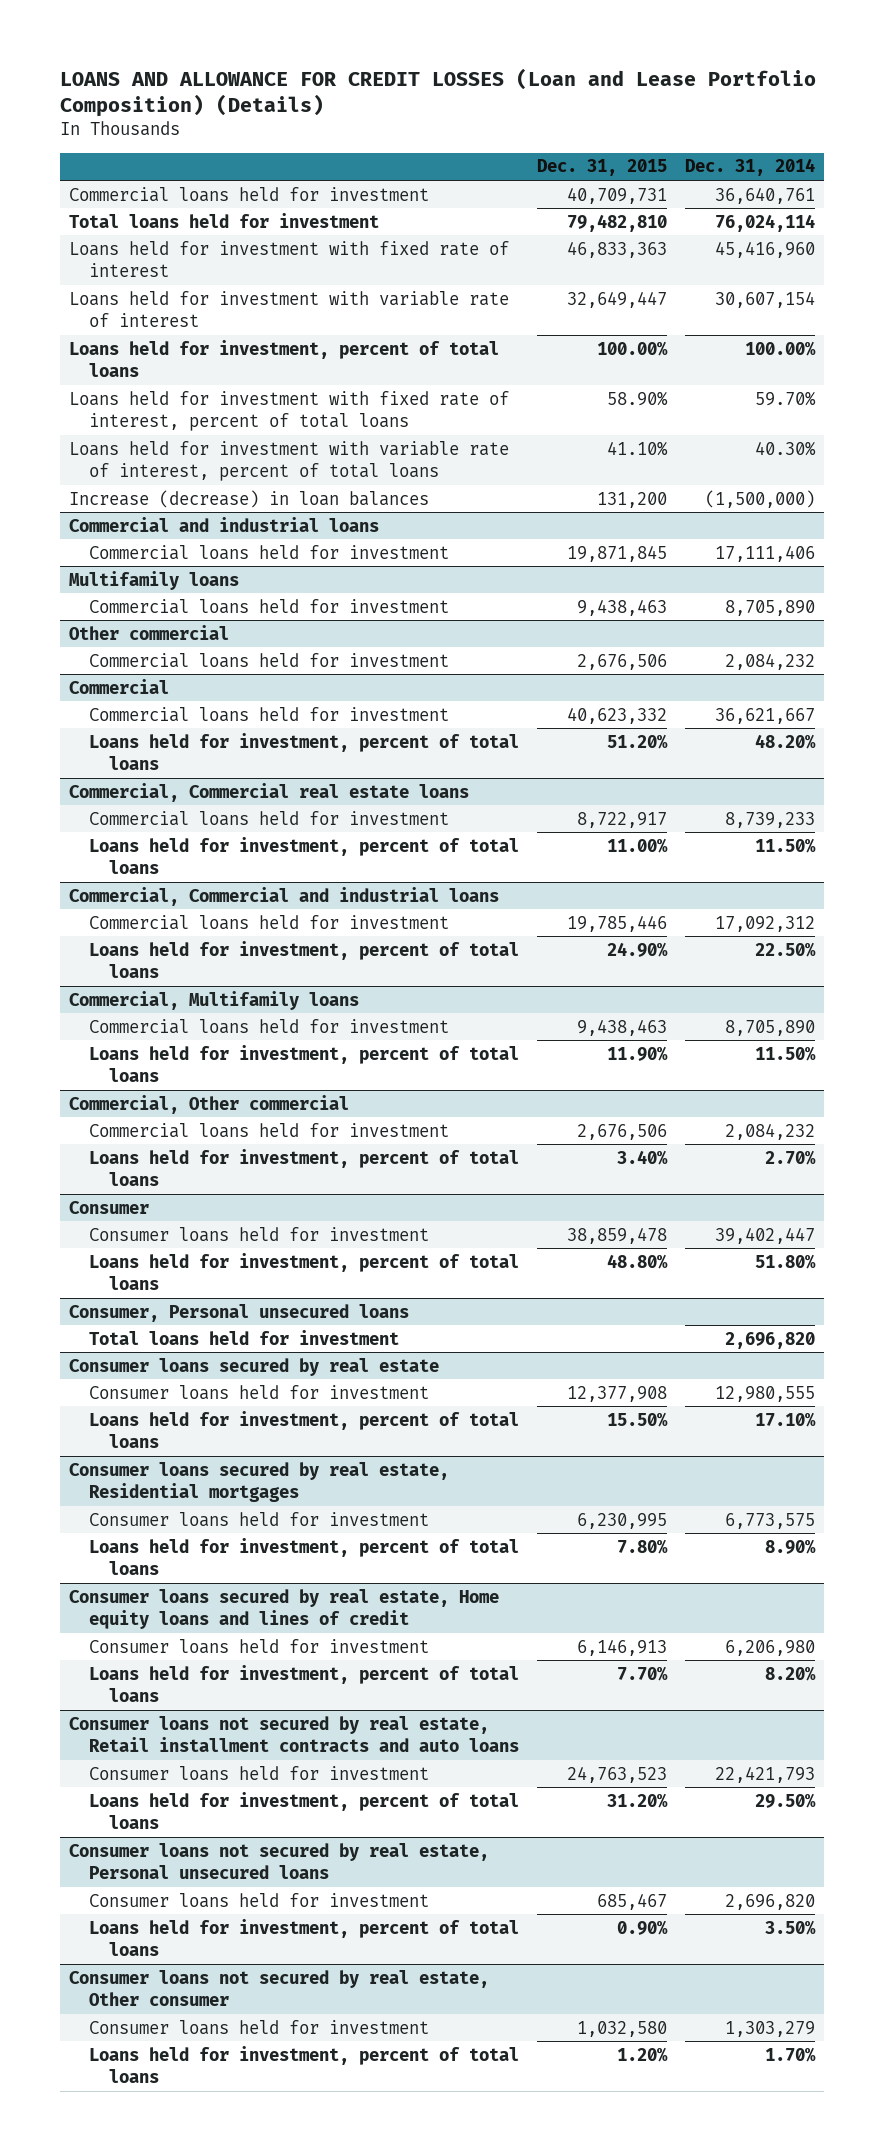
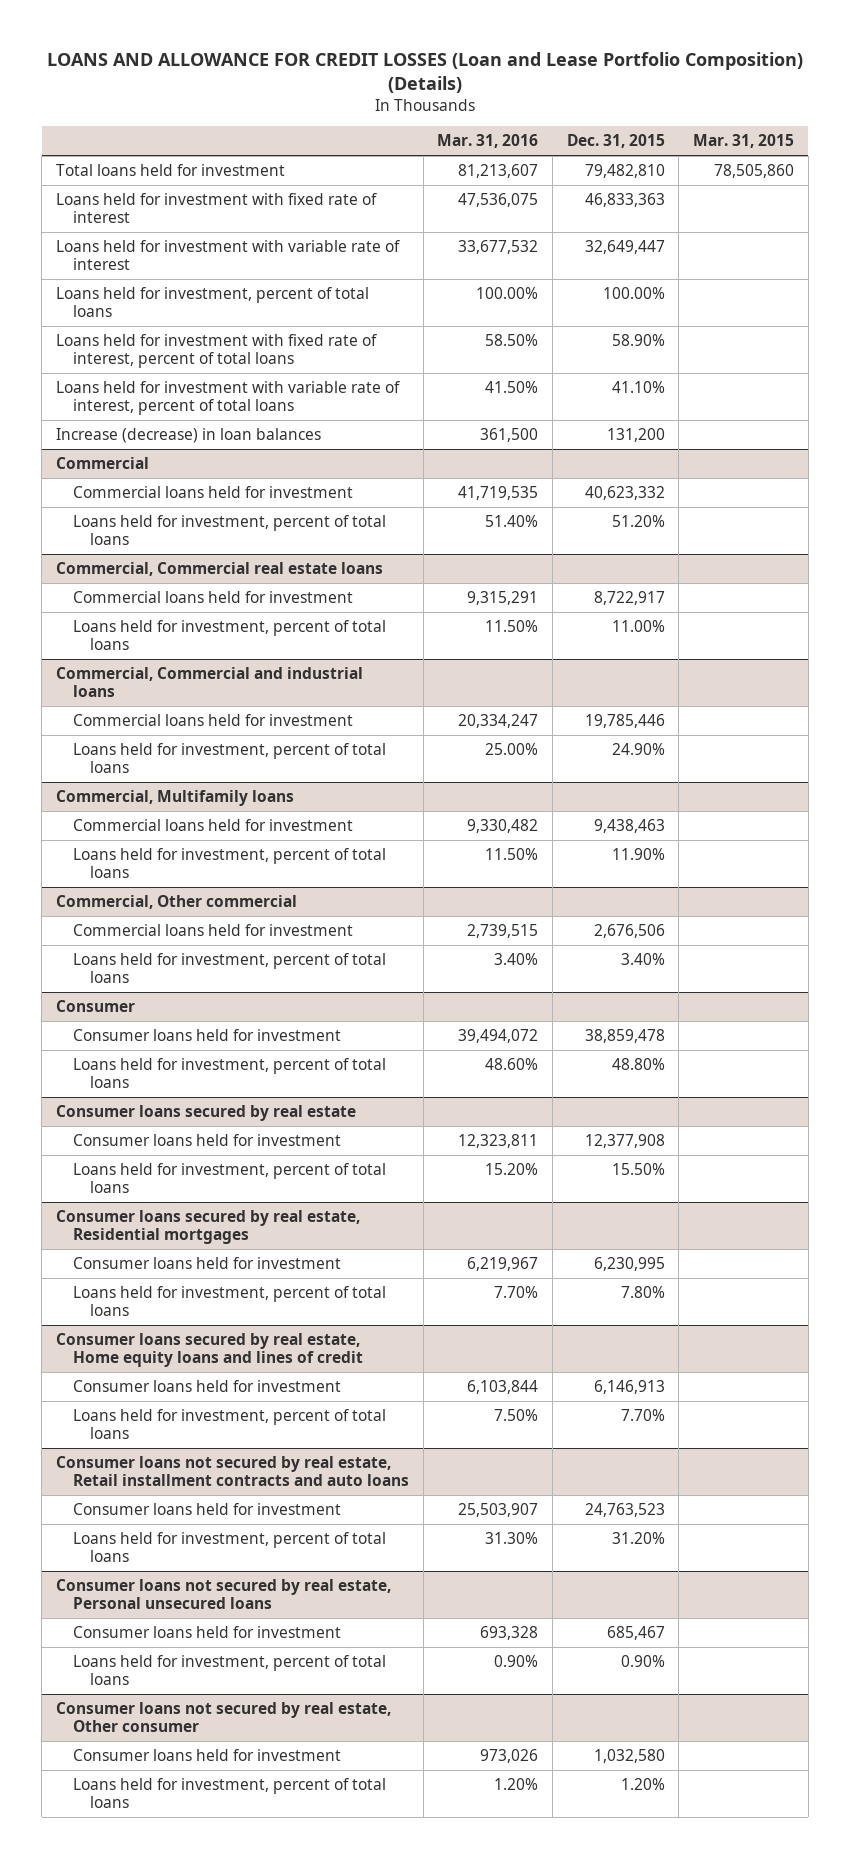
[684,158,815,177] Dec. 31, 2014 -> none
none -> [437,134,539,149] Mar. 31, 2016
none -> [692,134,794,149] Mar. 31, 2015
[68,186,429,202] Commercial loans held for investment -> none
[68,516,379,532] Commercial and industrial loans -> none
[88,544,449,560] Commercial loans held for investment -> none
[68,570,239,590] Multifamily loans -> none
[88,598,449,614] Commercial loans held for investment -> none
[68,624,229,640] Other commercial -> none
[88,652,449,668] Commercial loans held for investment -> none
[68,1303,409,1322] Consumer, Personal unsecured loans -> none
[88,1329,399,1345] Total loans held for investment -> none

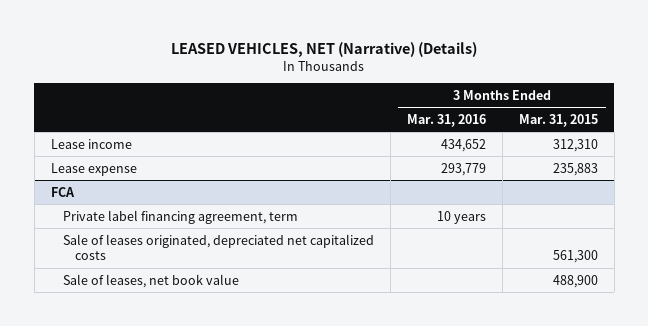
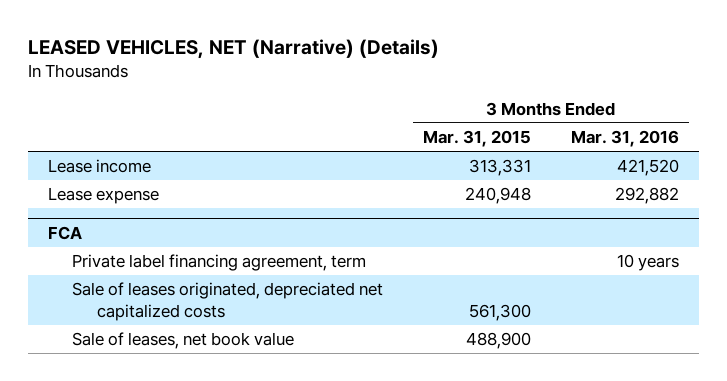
[440,138,486,152] 434,652 -> [616,159,679,177] 421,520
[552,138,598,152] 312,310 -> [469,159,532,177] 313,331
[440,162,486,176] 293,779 -> [614,187,679,205] 292,882
[552,162,598,176] 235,883 -> [465,187,532,205] 240,948

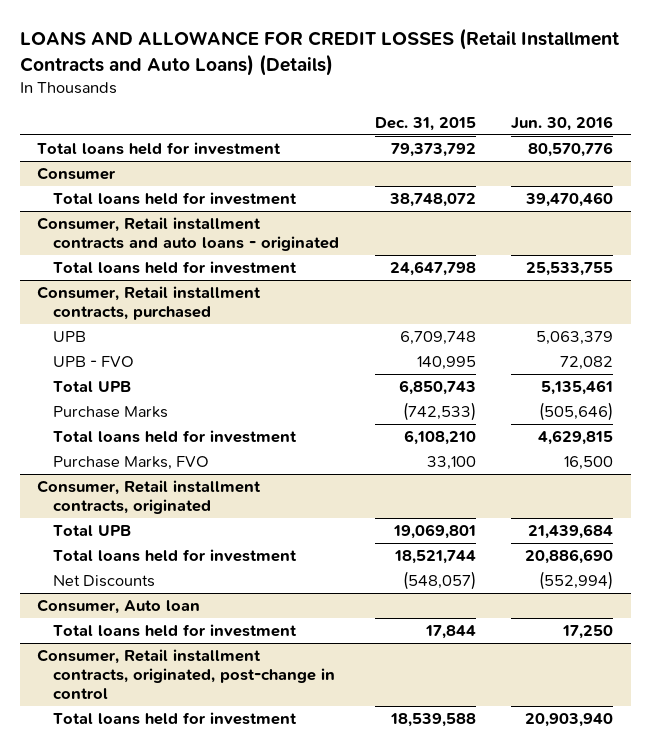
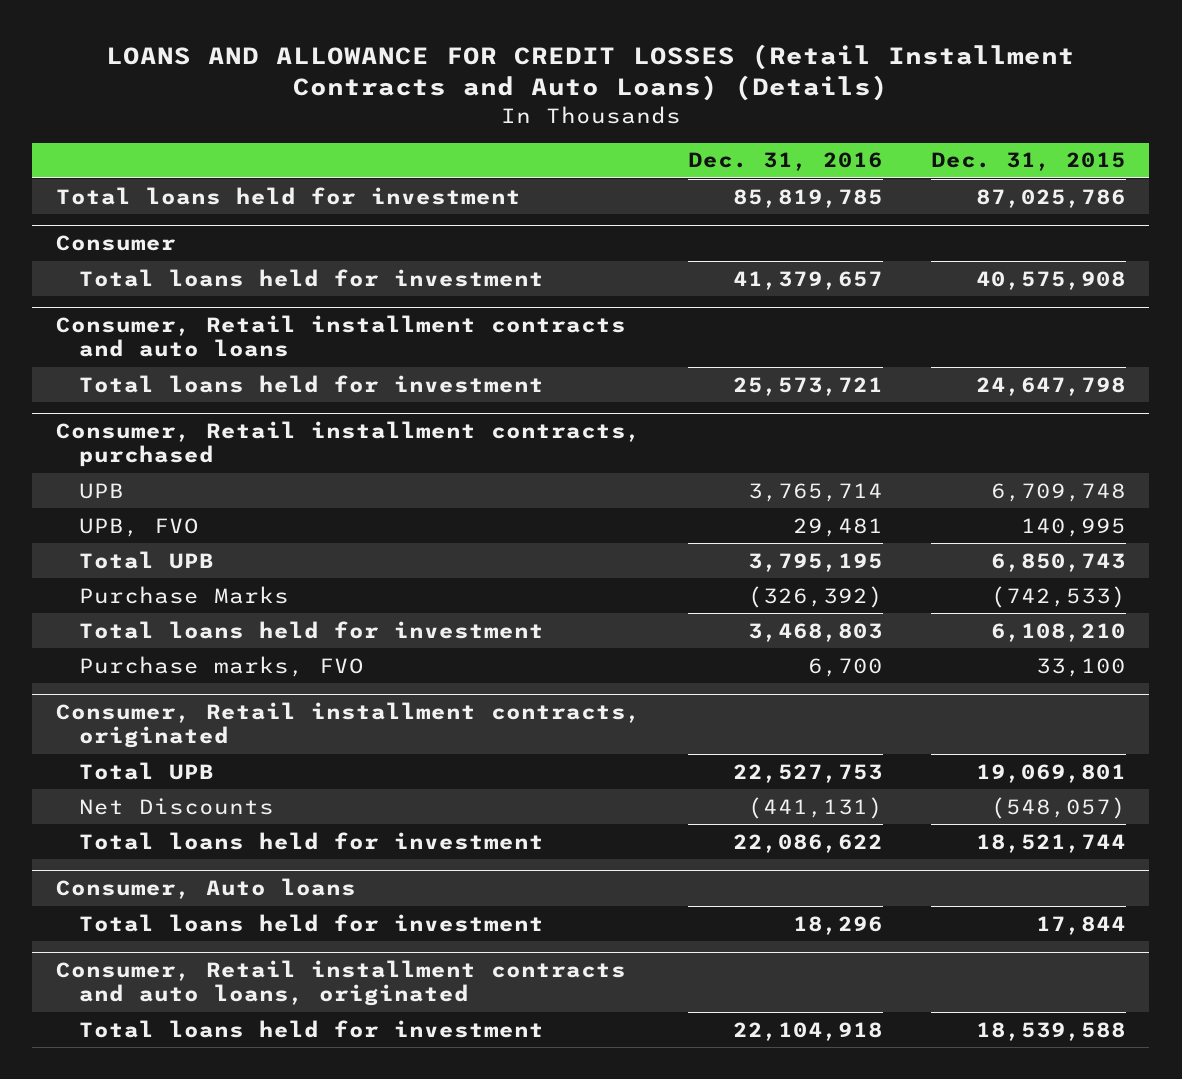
[511,115,614,131] Jun. 30, 2016 -> none
none -> [688,152,884,172] Dec. 31, 2016
[390,142,476,157] 79,373,792 -> [975,188,1126,208] 87,025,786
[388,192,476,207] 38,748,072 -> [975,270,1126,290] 40,575,908
[37,216,340,252] Consumer, Retail installment contracts and auto loans - originated -> [56,315,627,358] Consumer, Retail installment contracts and auto loans
[53,355,135,367] UPB - FVO -> [79,517,200,537] UPB, FVO
[53,455,210,470] Purchase Marks, FVO -> [79,655,365,677] Purchase marks, FVO
[53,548,298,562] Total loans held for investment -> [79,831,545,850] Total loans held for investment
[37,598,201,614] Consumer, Auto loan -> [56,878,357,900] Consumer, Auto loans
[37,648,336,700] Consumer, Retail installment contracts, originated, post-change in control -> none
none -> [56,960,627,1007] Consumer, Retail installment contracts and auto loans, originated

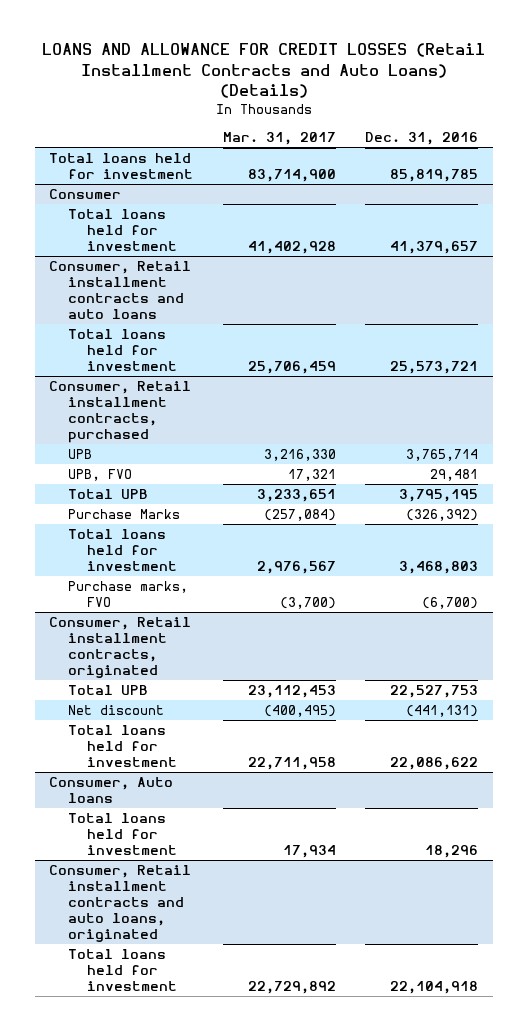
[930,152,1126,172] Dec. 31, 2015 -> none
none -> [222,132,336,146] Mar. 31, 2017
[808,657,884,677] 6,700 -> [422,597,479,610] (6,700)
[79,797,275,815] Net Discounts -> [68,704,165,715] Net discount

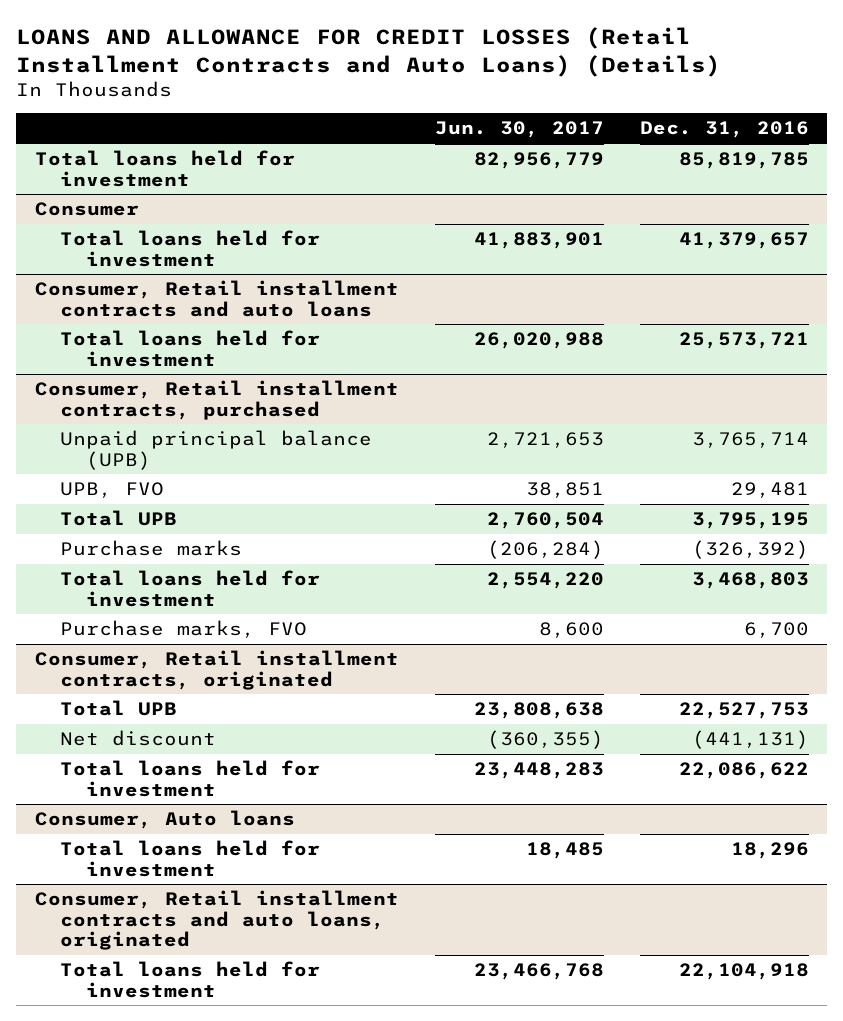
[222,132,336,146] Mar. 31, 2017 -> none
none -> [434,121,604,139] Jun. 30, 2017
[68,448,93,459] UPB -> [60,430,373,470] Unpaid principal balance (UPB)
[68,508,181,519] Purchase Marks -> [60,540,243,557] Purchase marks
[422,597,479,610] (6,700) -> [743,622,809,639] 6,700

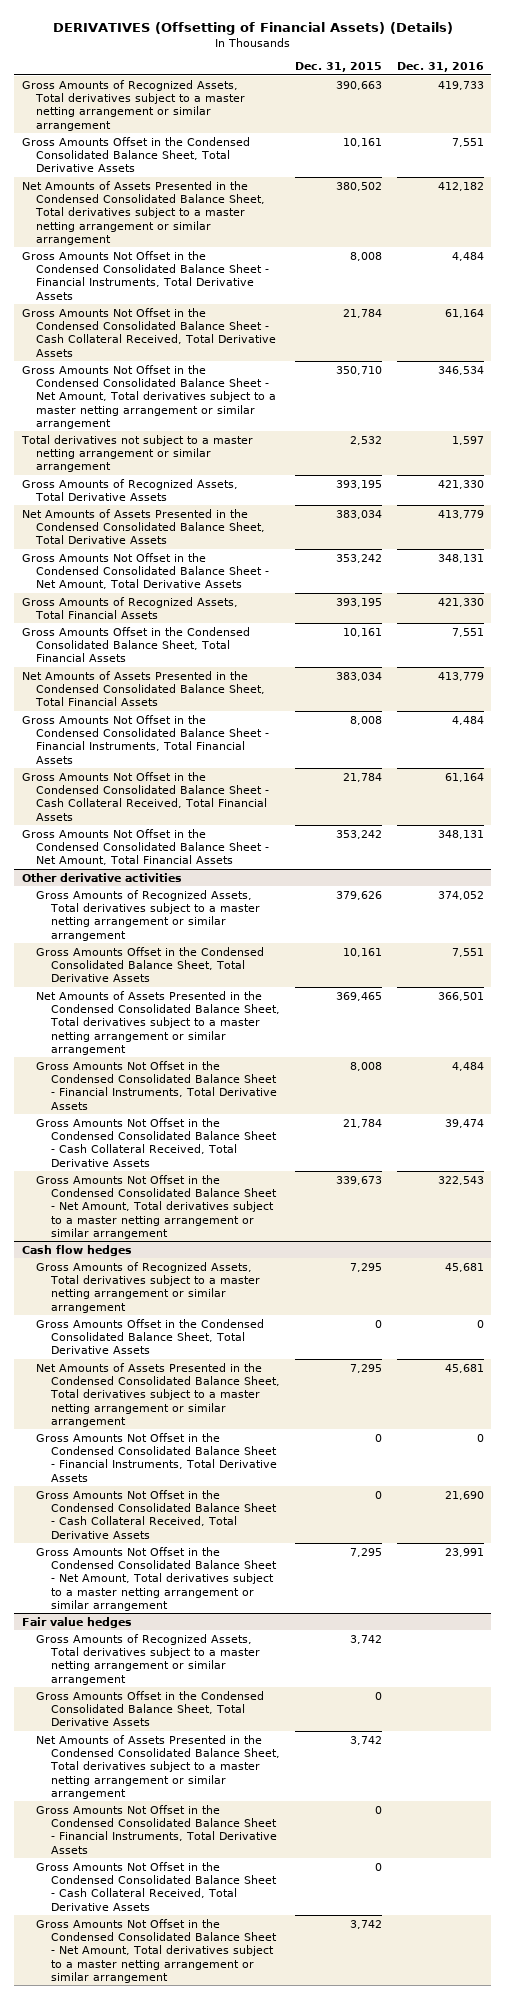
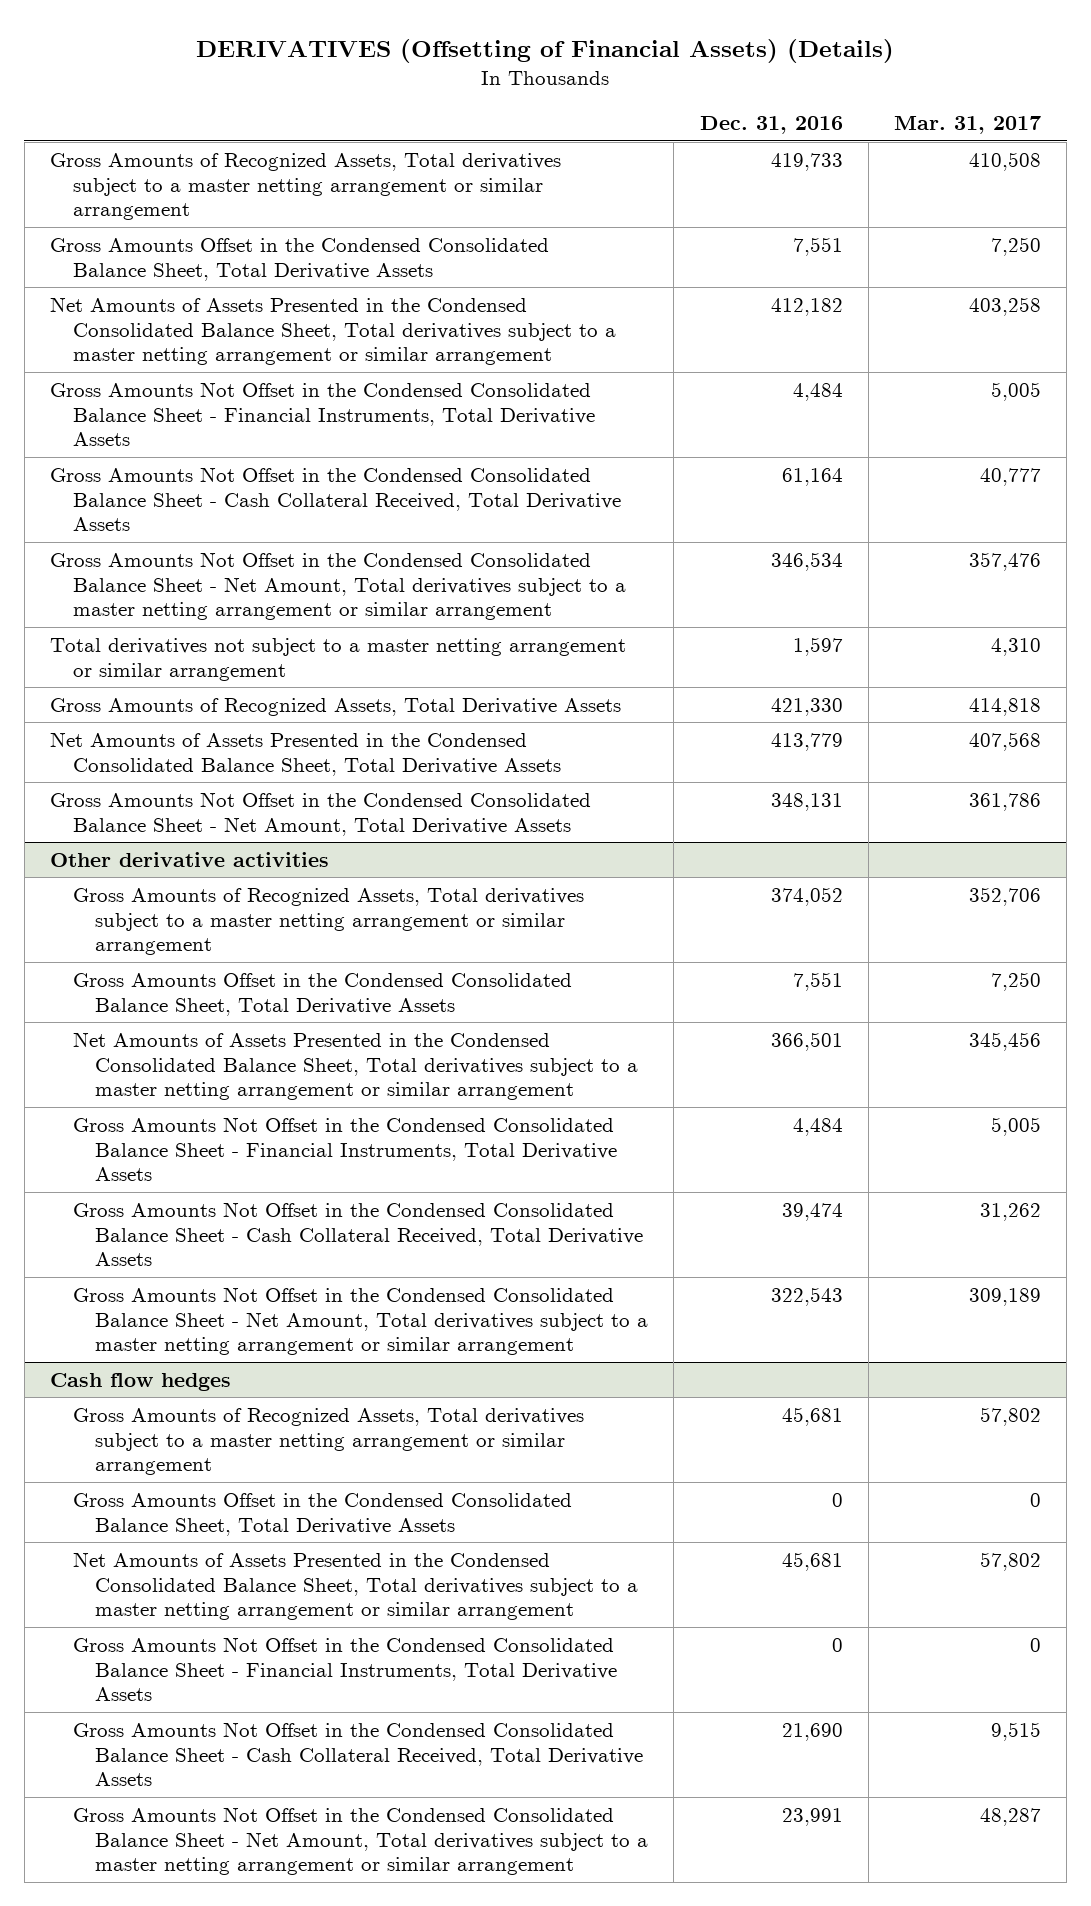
[294,62,382,73] Dec. 31, 2015 -> none
none -> [894,116,1042,135] Mar. 31, 2017
[21,596,238,619] Gross Amounts of Recognized Assets, Total Financial Assets -> none
[21,626,250,663] Gross Amounts Offset in the Condensed Consolidated Balance Sheet, Total Financial Assets -> none
[21,670,266,707] Net Amounts of Assets Presented in the Condensed Consolidated Balance Sheet, Total Financial Assets -> none
[21,714,270,764] Gross Amounts Not Offset in the Condensed Consolidated Balance Sheet - Financial Instruments, Total Financial Assets -> none
[21,771,270,821] Gross Amounts Not Offset in the Condensed Consolidated Balance Sheet - Cash Collateral Received, Total Financial Assets -> none
[21,828,270,866] Gross Amounts Not Offset in the Condensed Consolidated Balance Sheet - Net Amount, Total Financial Assets -> none
[21,1616,132,1628] Fair value hedges -> none
[36,1633,260,1685] Gross Amounts of Recognized Assets, Total derivatives subject to a master netting arrangement or similar arrangement -> none
[36,1690,265,1727] Gross Amounts Offset in the Condensed Consolidated Balance Sheet, Total Derivative Assets -> none
[36,1734,280,1799] Net Amounts of Assets Presented in the Condensed Consolidated Balance Sheet, Total derivatives subject to a master netting arrangement or similar arrangement -> none
[36,1804,277,1854] Gross Amounts Not Offset in the Condensed Consolidated Balance Sheet - Financial Instruments, Total Derivative Assets -> none
[36,1861,277,1911] Gross Amounts Not Offset in the Condensed Consolidated Balance Sheet - Cash Collateral Received, Total Derivative Assets -> none
[36,1918,277,1983] Gross Amounts Not Offset in the Condensed Consolidated Balance Sheet - Net Amount, Total derivatives subject to a master netting arrangement or similar arrangement -> none

